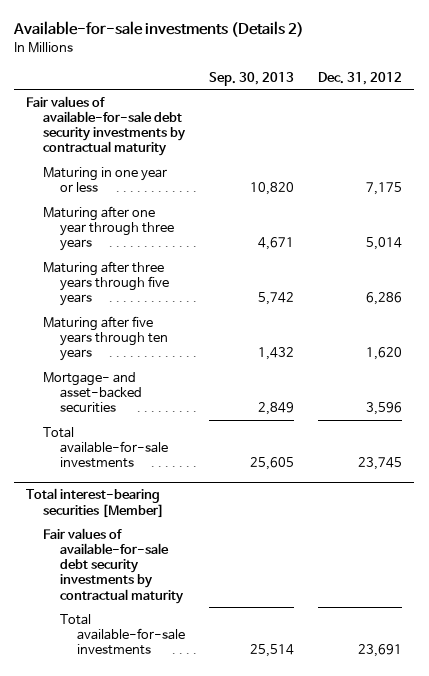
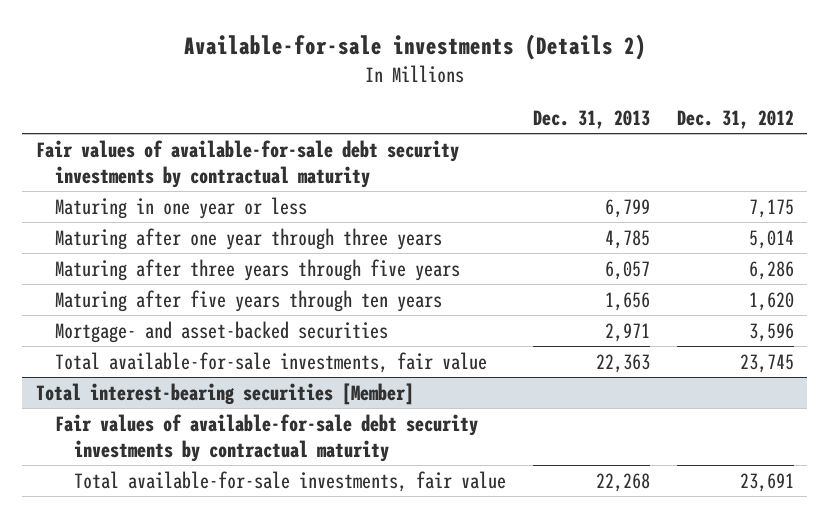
[209,71,295,86] Sep. 30, 2013 -> none
none -> [533,109,651,129] Dec. 31, 2013
[43,426,169,469] Total available-for-sale investments -> [54,351,487,373] Total available-for-sale investments, fair value
[60,613,186,656] Total available-for-sale investments -> [74,470,507,492] Total available-for-sale investments, fair value

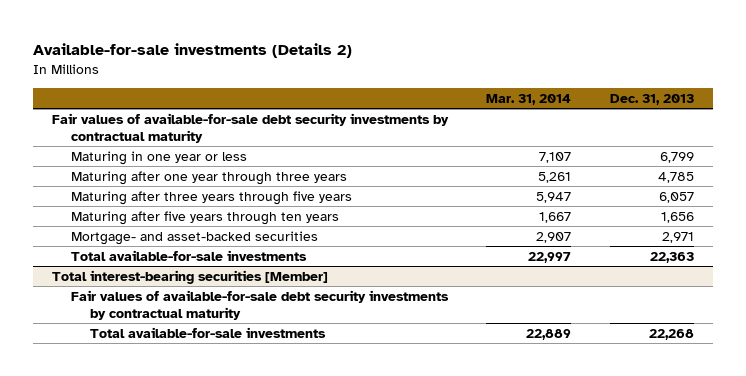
[676,109,794,129] Dec. 31, 2012 -> none
none -> [486,93,572,105] Mar. 31, 2014
[54,351,487,373] Total available-for-sale investments, fair value -> [70,250,307,262] Total available-for-sale investments
[74,470,507,492] Total available-for-sale investments, fair value -> [89,327,326,339] Total available-for-sale investments

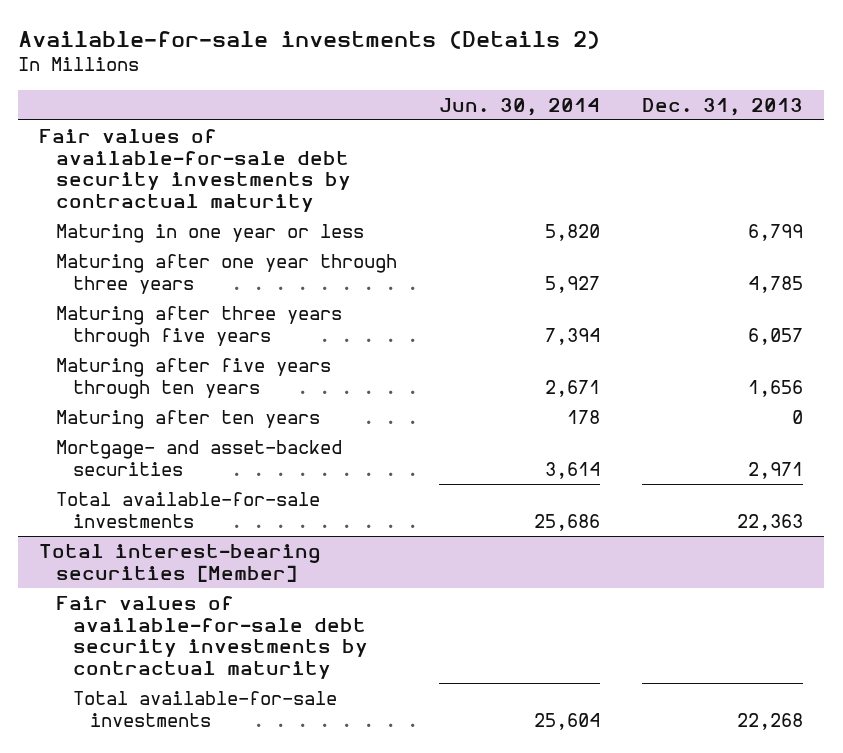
[486,93,572,105] Mar. 31, 2014 -> none
none -> [439,97,601,116] Jun. 30, 2014
none -> [56,409,321,429] Maturing after ten years

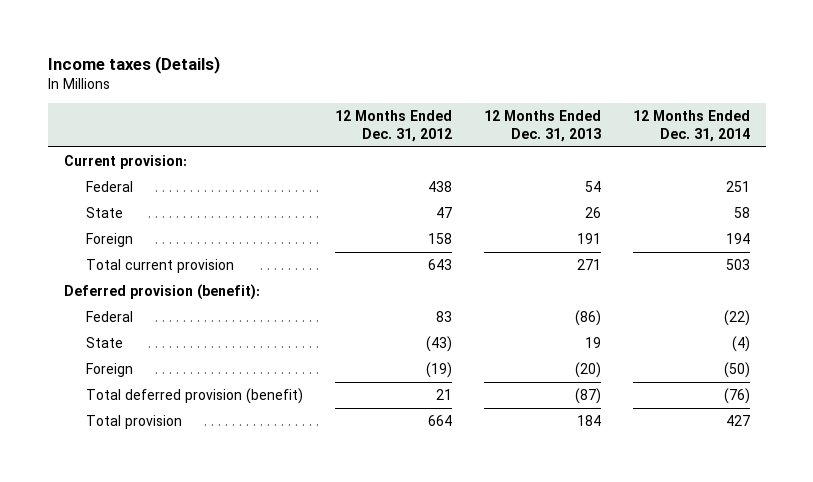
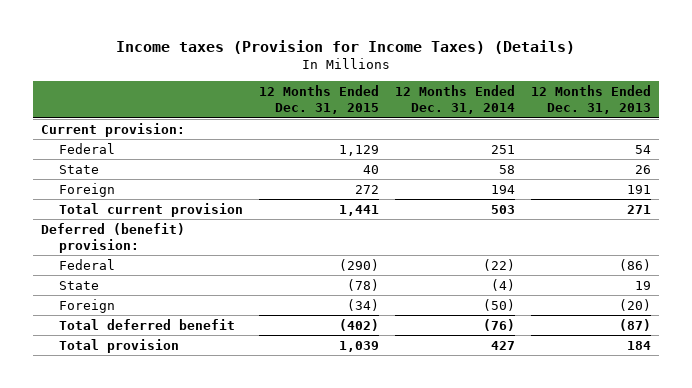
[47,55,220,74] Income taxes (Details) -> [115,40,575,55] Income taxes (Provision for Income Taxes) (Details)
[334,110,452,142] 12 Months Ended Dec. 31, 2012 -> none
none -> [259,85,380,115] 12 Months Ended Dec. 31, 2015
[63,284,260,301] Deferred provision (benefit): -> [40,222,185,253] Deferred (benefit) provision:
[85,388,303,405] Total deferred provision (benefit) -> [59,318,236,330] Total deferred benefit

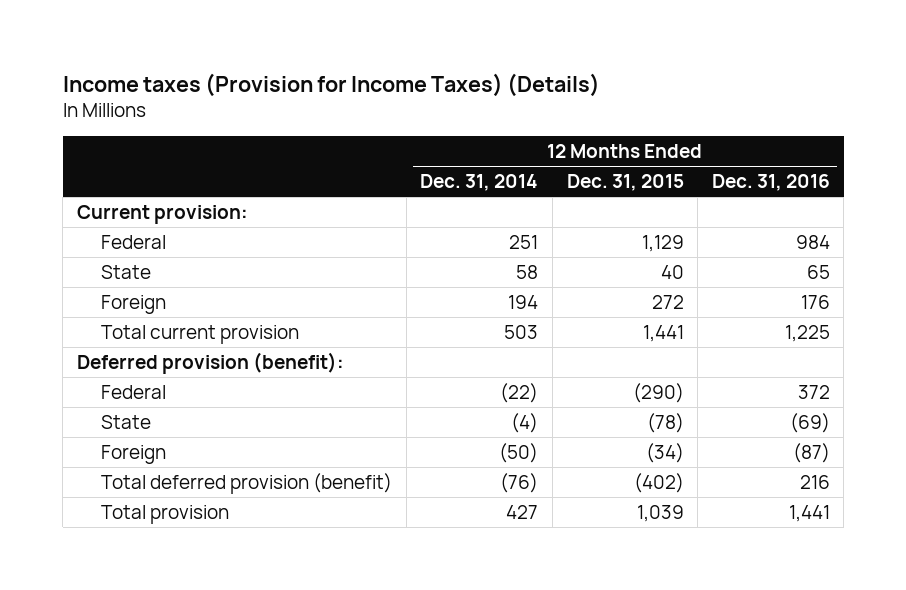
[531,85,652,115] 12 Months Ended Dec. 31, 2013 -> none
none -> [711,173,830,191] Dec. 31, 2016
[40,222,185,253] Deferred (benefit) provision: -> [76,351,344,374] Deferred provision (benefit):
[59,318,236,330] Total deferred benefit -> [101,472,393,494] Total deferred provision (benefit)

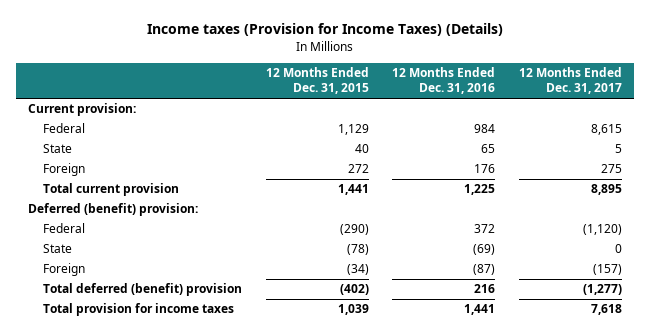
[420,173,539,191] Dec. 31, 2014 -> none
none -> [518,67,622,95] 12 Months Ended Dec. 31, 2017
[76,351,344,374] Deferred provision (benefit): -> [27,203,198,217] Deferred (benefit) provision:
[101,472,393,494] Total deferred provision (benefit) -> [42,283,242,297] Total deferred (benefit) provision
[101,504,230,524] Total provision -> [42,303,234,317] Total provision for income taxes

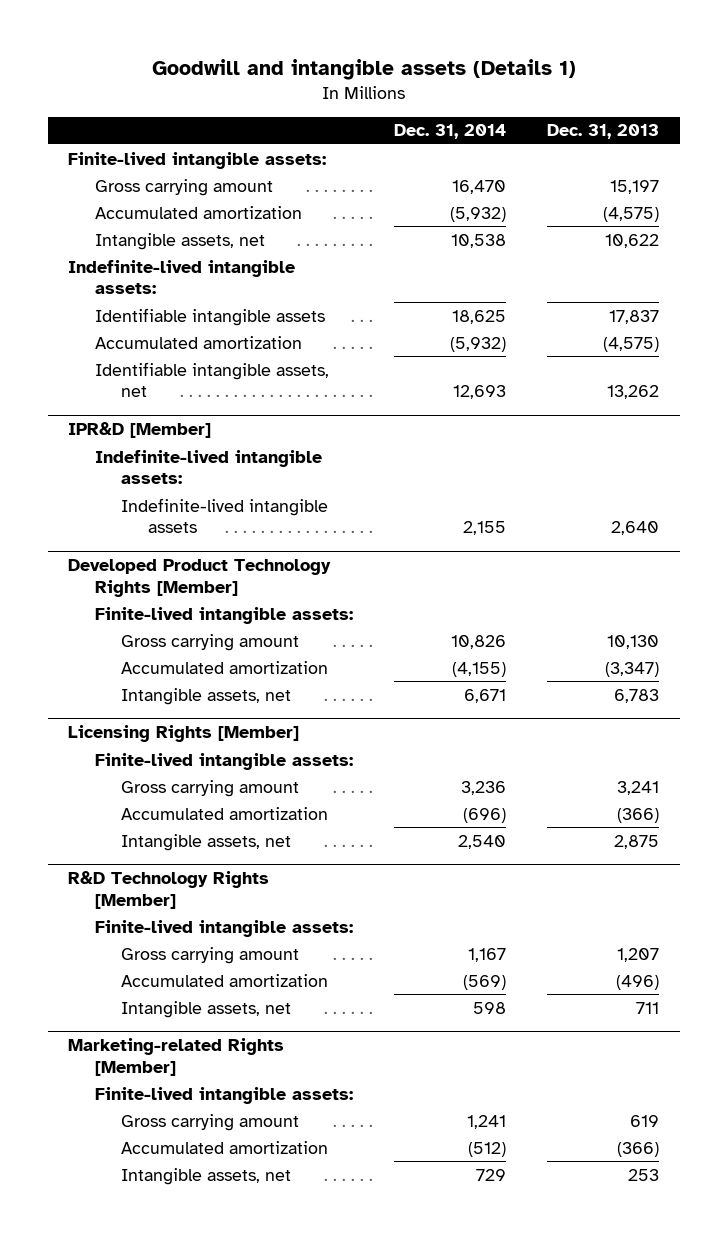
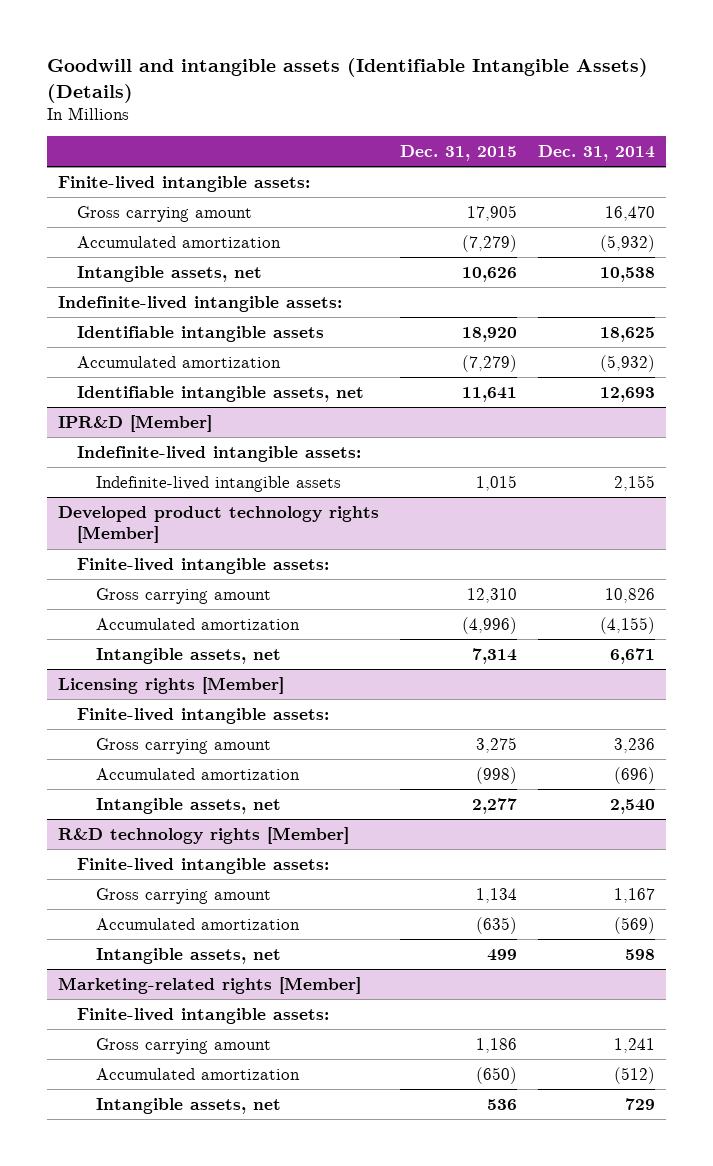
[151,59,576,81] Goodwill and intangible assets (Details 1) -> [46,58,648,103] Goodwill and intangible assets (Identifiable Intangible Assets) (Details)
[547,124,660,140] Dec. 31, 2013 -> none
none -> [399,144,517,161] Dec. 31, 2015
[68,559,332,597] Developed Product Technology Rights [Member] -> [57,505,379,544] Developed product technology rights [Member]
[68,725,300,743] Licensing Rights [Member] -> [57,676,284,694] Licensing rights [Member]
[68,871,270,909] R&D Technology Rights [Member] -> [57,826,349,844] R&D technology rights [Member]
[68,1038,285,1076] Marketing-related Rights [Member] -> [57,976,361,994] Marketing-related rights [Member]

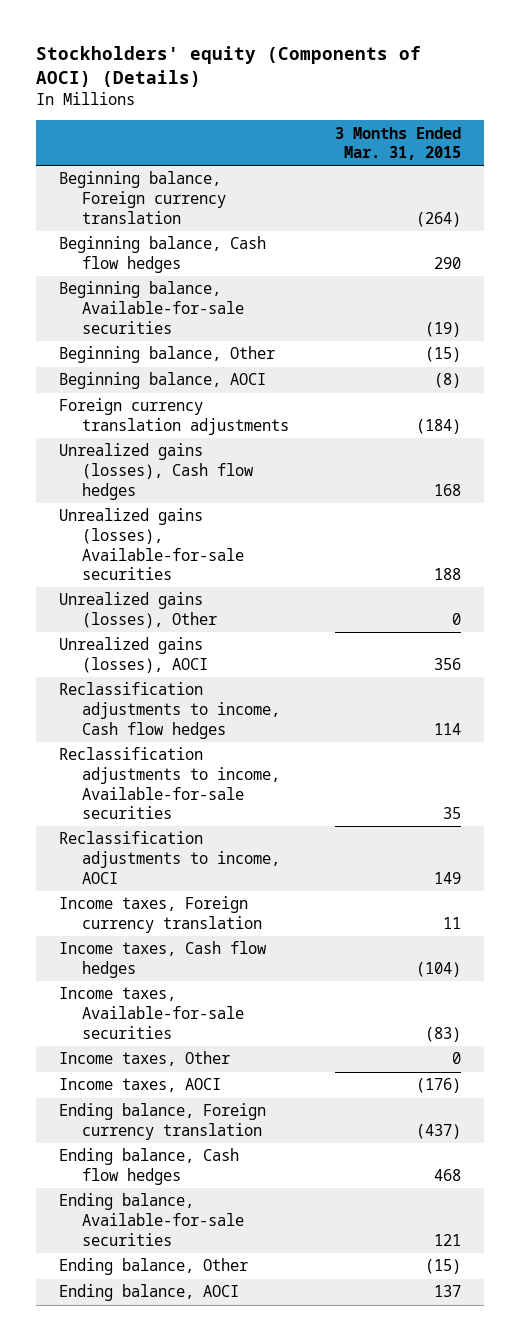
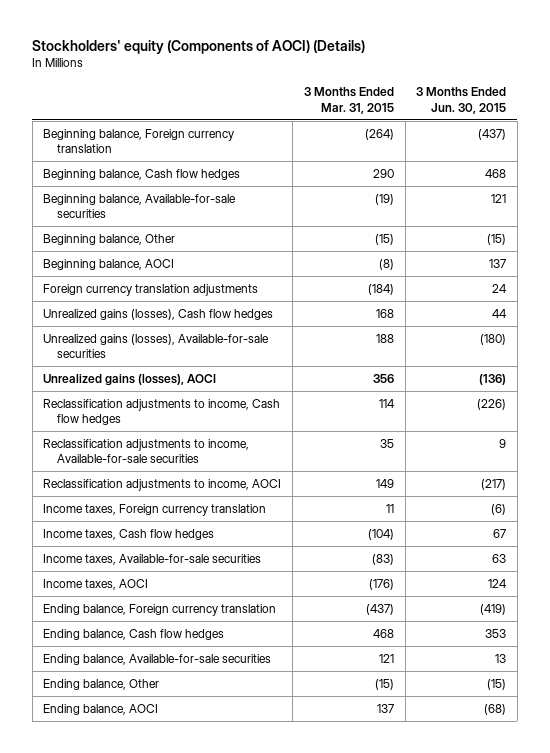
none -> [416,87,507,114] 3 Months Ended Jun. 30, 2015
[58,592,218,628] Unrealized gains (losses), Other -> none
[58,1051,230,1067] Income taxes, Other -> none

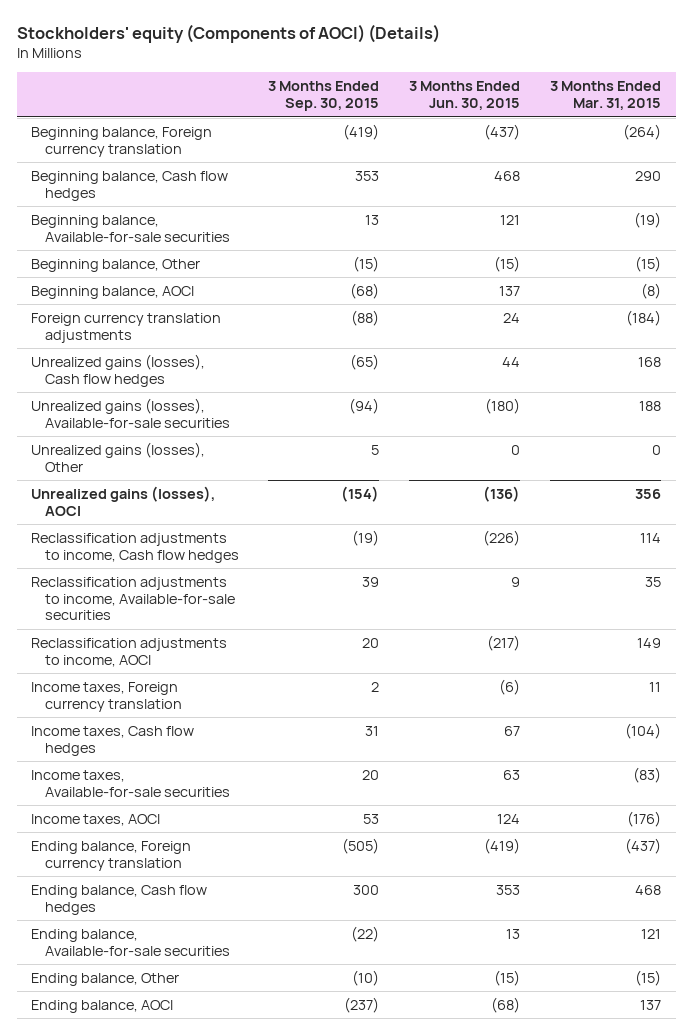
none -> [268,81,380,112] 3 Months Ended Sep. 30, 2015
none -> [31,441,206,472] Unrealized gains (losses), Other

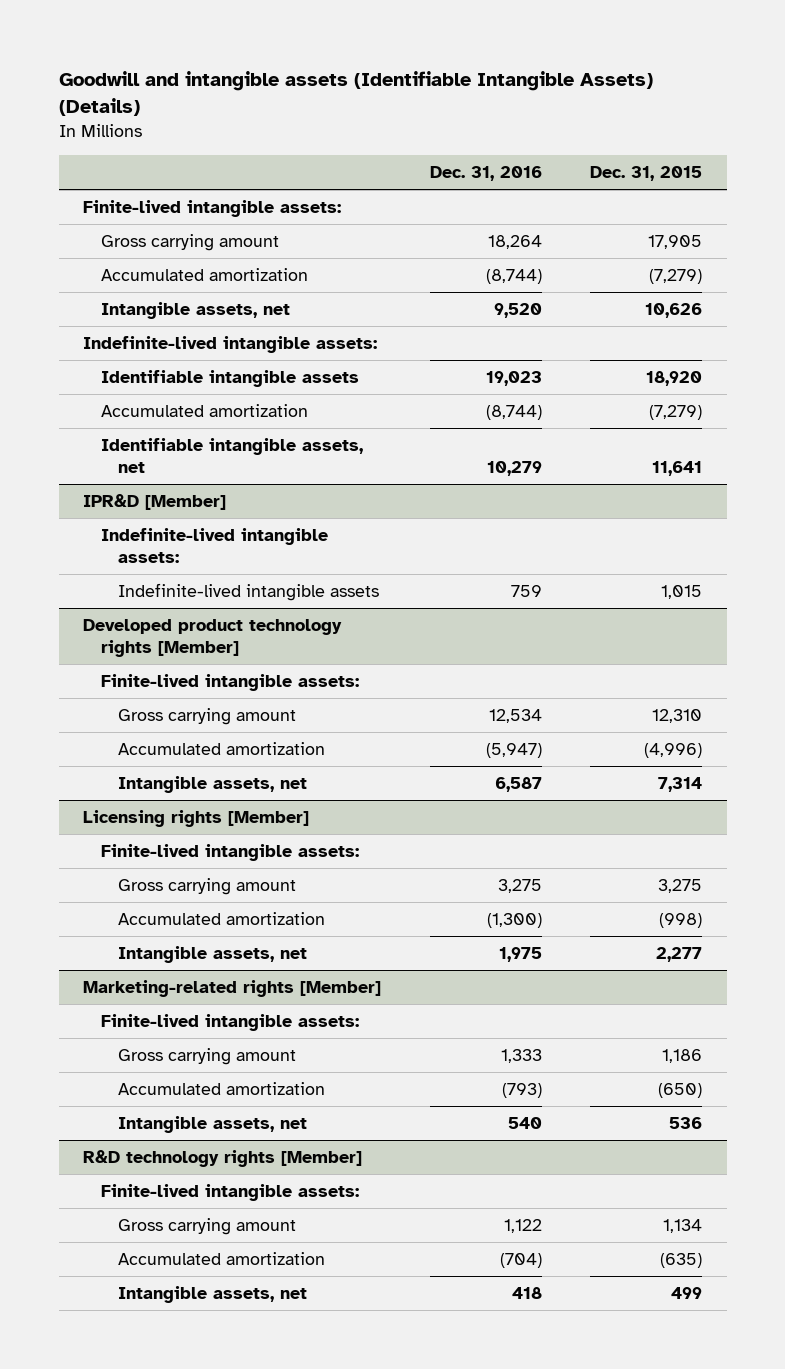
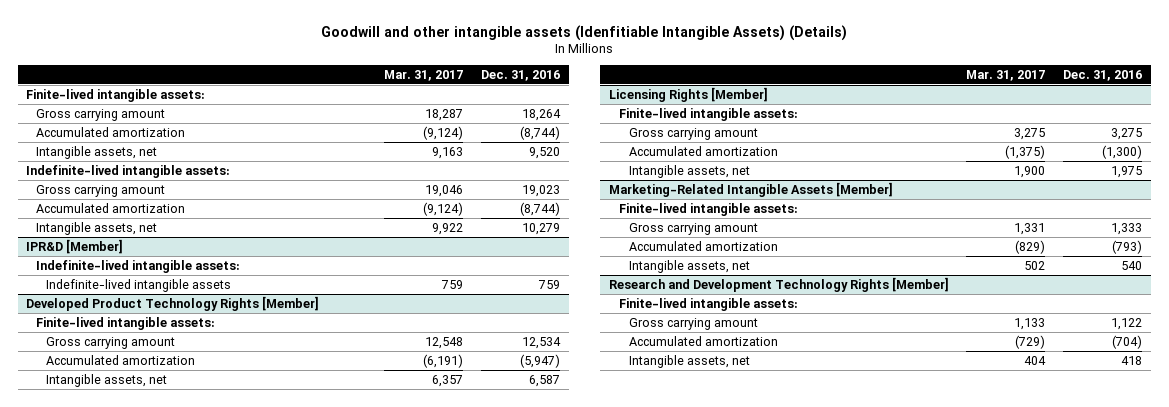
[58,71,653,117] Goodwill and intangible assets (Identifiable Intangible Assets) (Details) -> [321,24,848,41] Goodwill and other intangible assets (Idenfitiable Intangible Assets) (Details)
[590,165,703,181] Dec. 31, 2015 -> none
none -> [384,70,464,82] Mar. 31, 2017
[100,370,359,388] Identifiable intangible assets -> [36,184,166,197] Gross carrying amount
[100,438,363,474] Identifiable intangible assets, net -> [36,221,158,235] Intangible assets, net
[83,619,343,658] Developed product technology rights [Member] -> [26,295,320,311] Developed Product Technology Rights [Member]
[83,810,310,828] Licensing rights [Member] -> [608,86,768,102] Licensing Rights [Member]
[83,980,382,998] Marketing-related rights [Member] -> [608,181,893,197] Marketing-Related Intangible Assets [Member]
[83,1150,363,1168] R&D technology rights [Member] -> [608,276,949,292] Research and Development Technology Rights [Member]

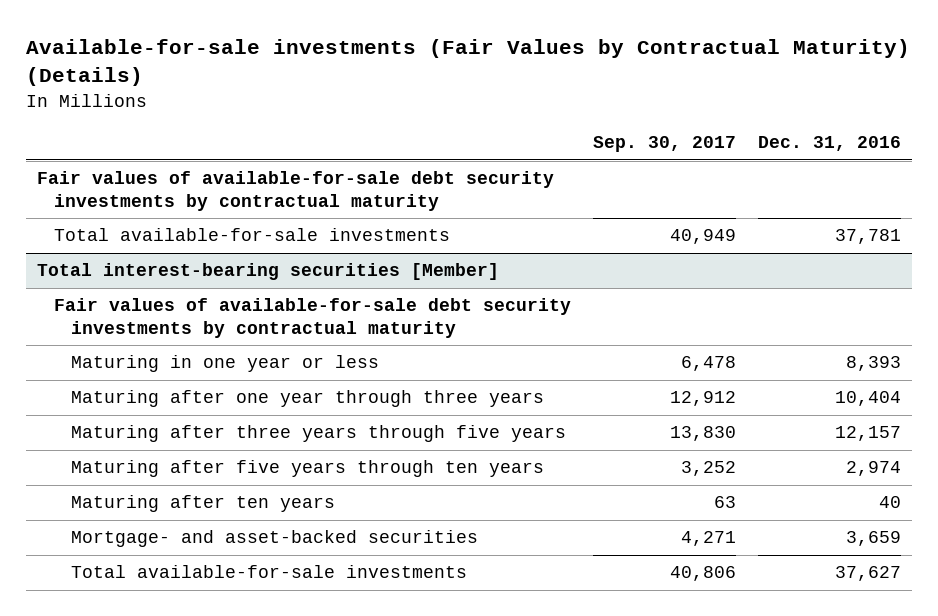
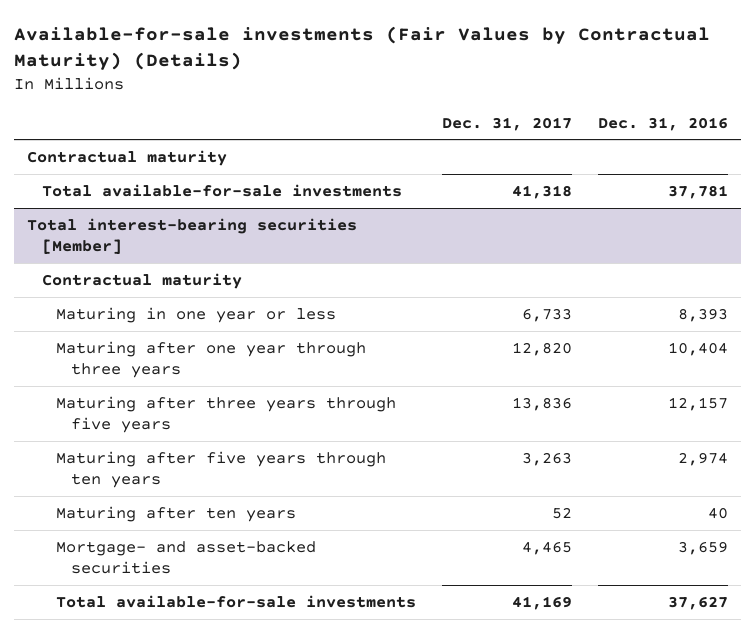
[593,136,737,153] Sep. 30, 2017 -> none
none -> [441,116,572,131] Dec. 31, 2017
[36,171,554,211] Fair values of available-for-sale debt security investments by contractual maturity -> [26,149,227,166] Contractual maturity
[54,298,572,338] Fair values of available-for-sale debt security investments by contractual maturity -> [41,272,242,289] Contractual maturity

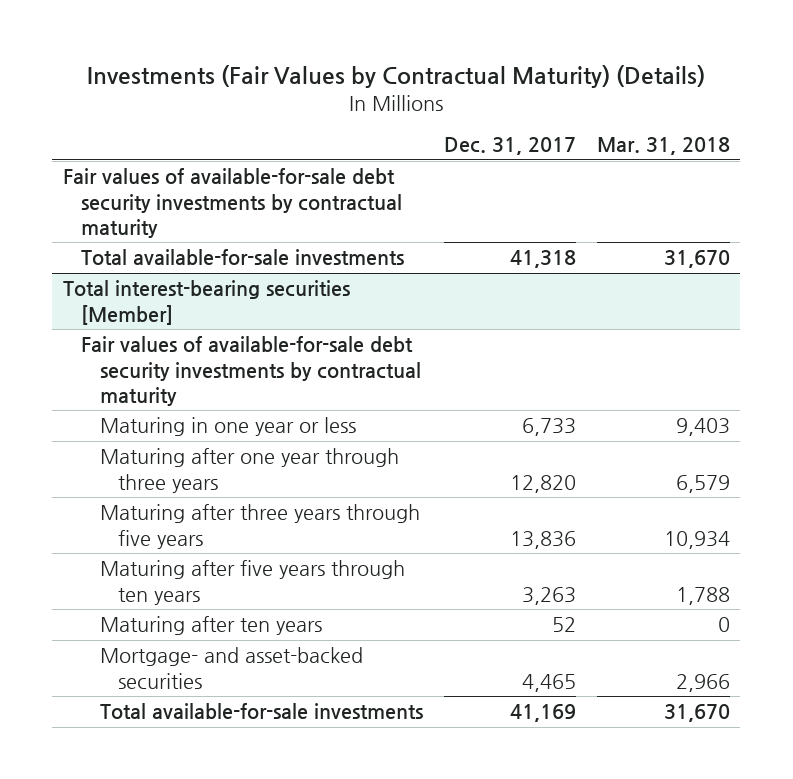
[14,26,711,71] Available-for-sale investments (Fair Values by Contractual Maturity) (Details) -> [87,65,706,89] Investments (Fair Values by Contractual Maturity) (Details)
[597,116,728,131] Dec. 31, 2016 -> none
none -> [596,137,730,156] Mar. 31, 2018
[26,149,227,166] Contractual maturity -> [63,168,403,238] Fair values of available-for-sale debt security investments by contractual maturity
[41,272,242,289] Contractual maturity -> [81,336,421,406] Fair values of available-for-sale debt security investments by contractual maturity

